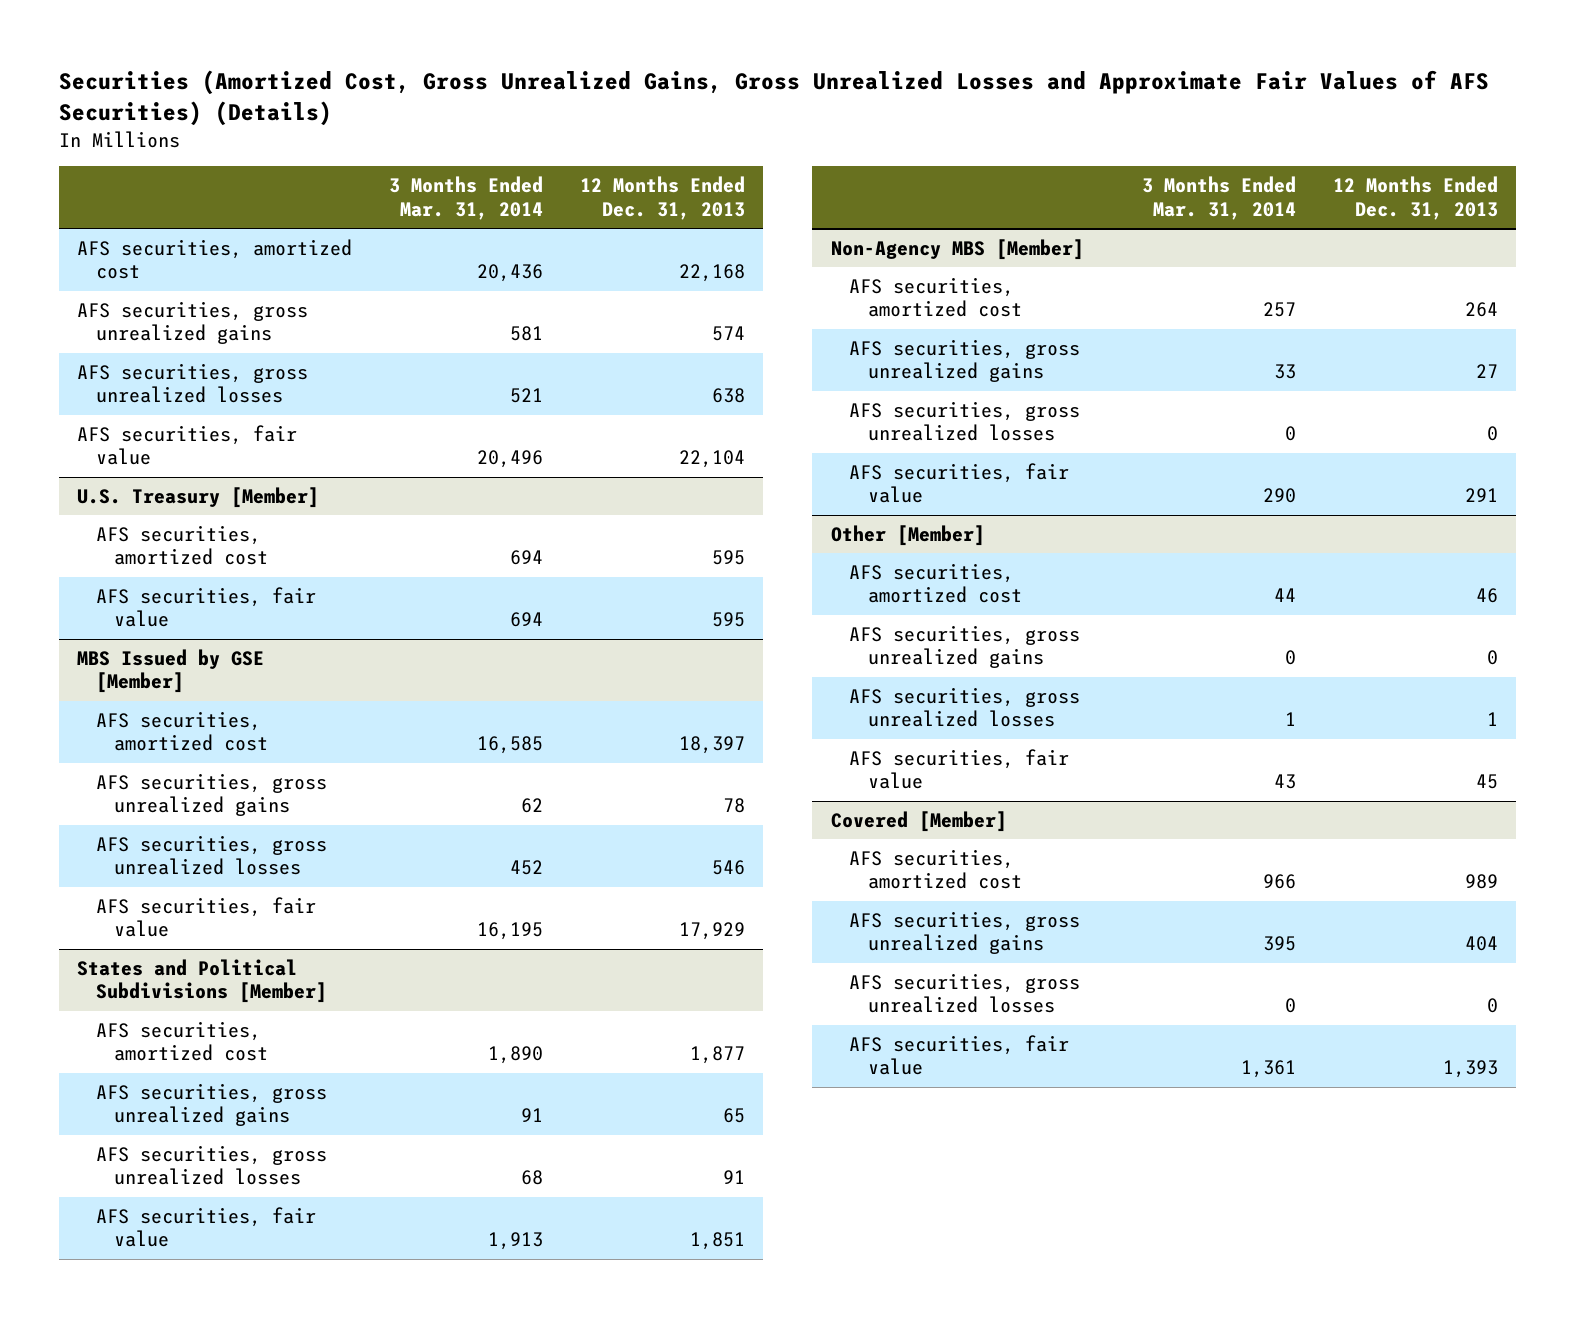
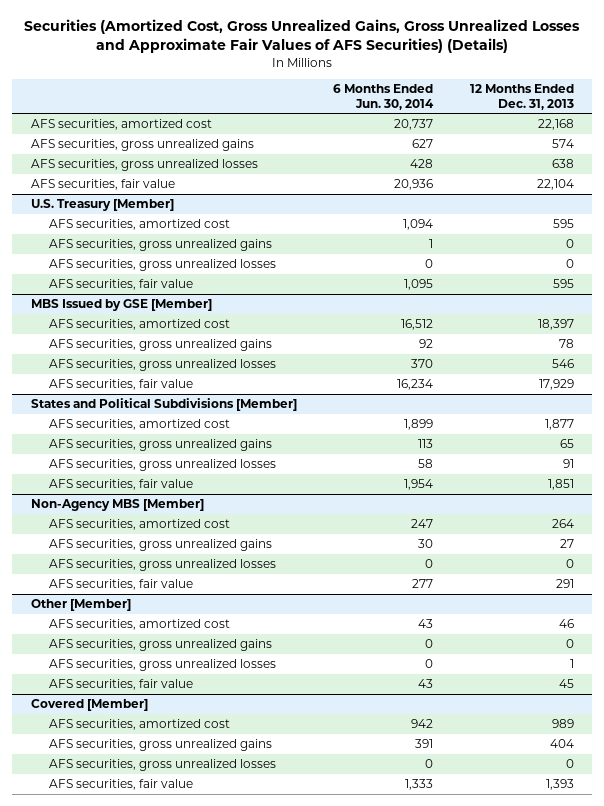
[388,176,543,220] 3 Months Ended Mar. 31, 2014 -> none
none -> [333,84,435,110] 6 Months Ended Jun. 30, 2014
none -> [49,239,273,252] AFS securities, gross unrealized gains
none -> [49,259,277,272] AFS securities, gross unrealized losses

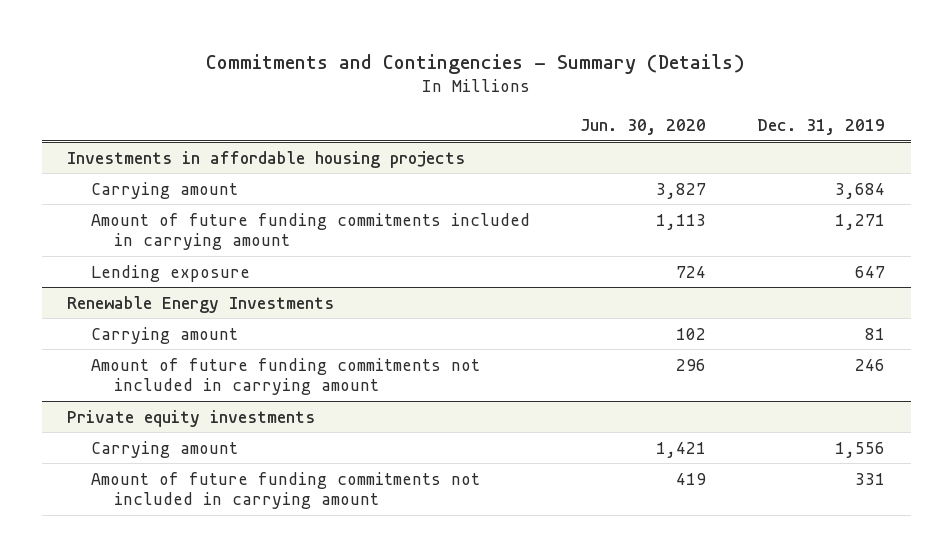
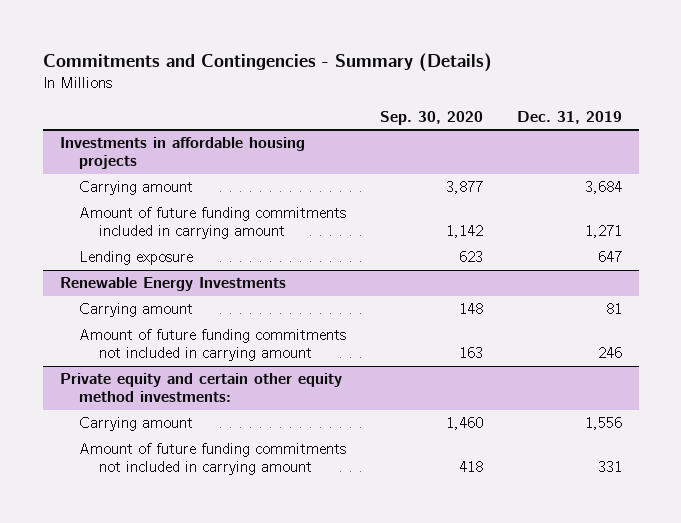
[580,119,707,136] Jun. 30, 2020 -> none
none -> [379,110,483,125] Sep. 30, 2020
[66,409,315,427] Private equity investments -> [59,373,342,403] Private equity and certain other equity method investments:

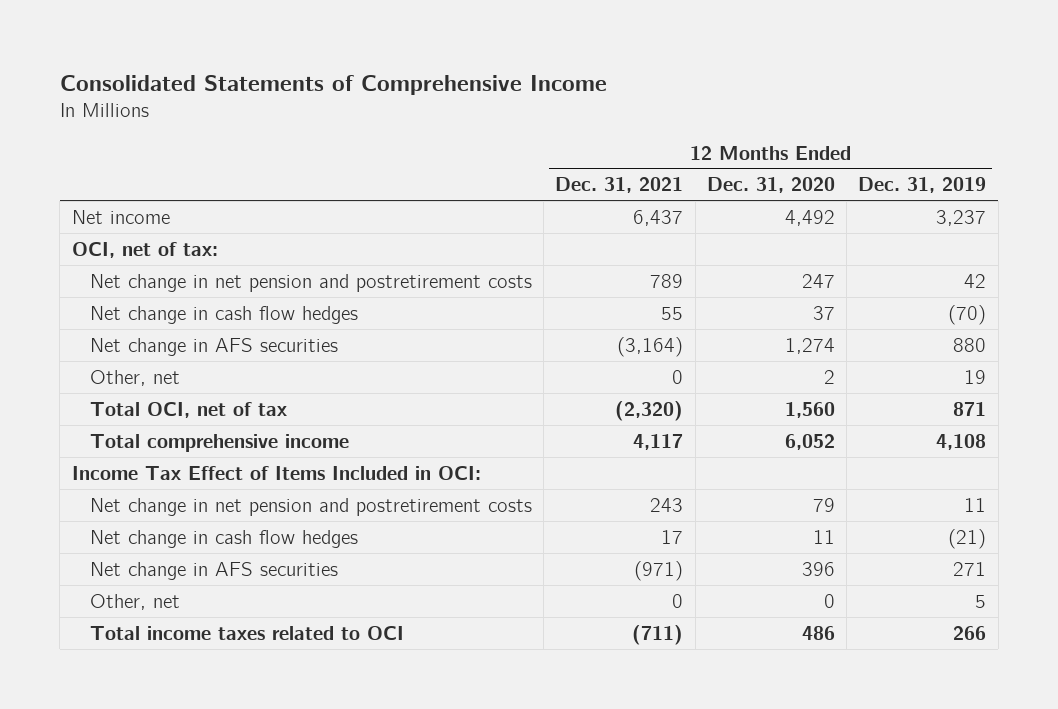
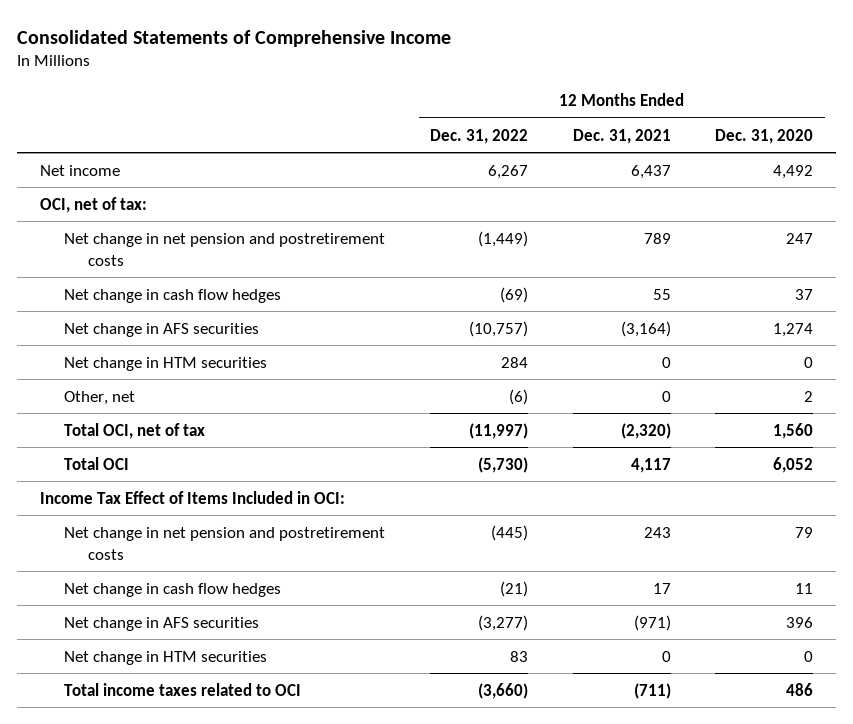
[858,177,987,194] Dec. 31, 2019 -> none
none -> [429,128,528,144] Dec. 31, 2022
none -> [63,356,267,371] Net change in HTM securities
[89,433,349,452] Total comprehensive income -> [63,456,129,470] Total OCI
[89,593,180,610] Other, net -> none
none -> [63,650,267,665] Net change in HTM securities

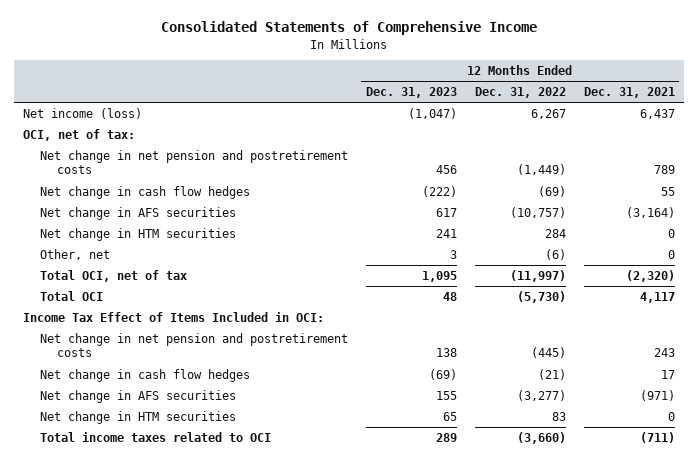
[715,128,814,144] Dec. 31, 2020 -> none
none -> [365,87,457,99] Dec. 31, 2023
[39,164,120,176] Net income -> [22,107,142,119] Net income (loss)

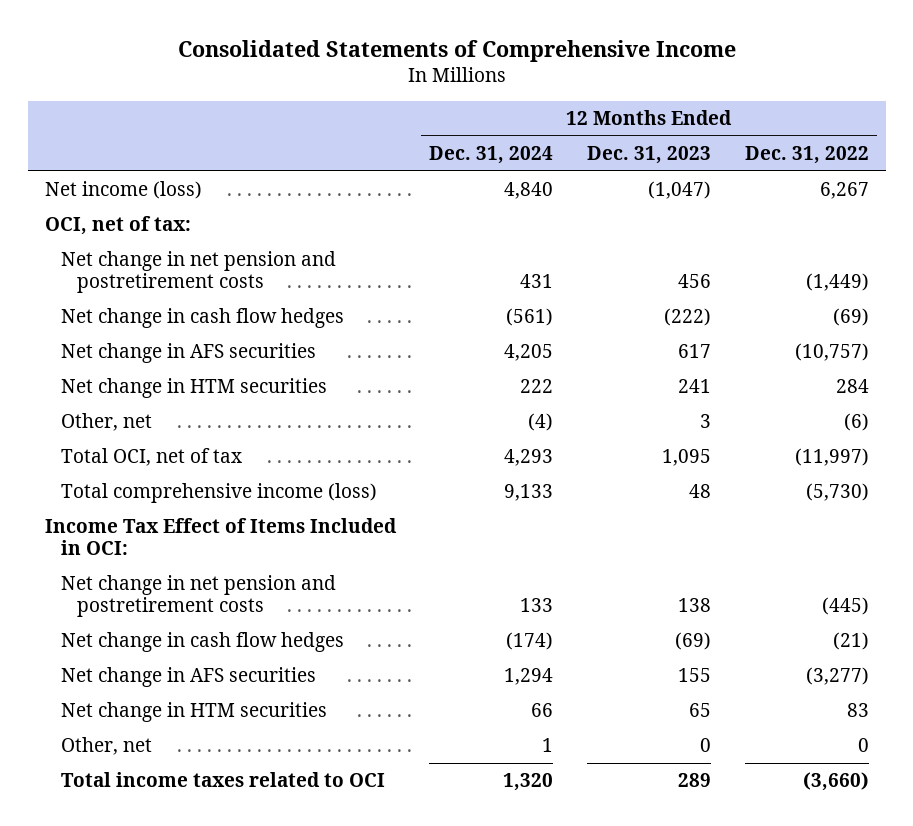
[583,87,675,99] Dec. 31, 2021 -> none
none -> [429,146,554,165] Dec. 31, 2024
[39,290,103,301] Total OCI -> [60,483,377,504] Total comprehensive income (loss)
none -> [60,737,152,756] Other, net

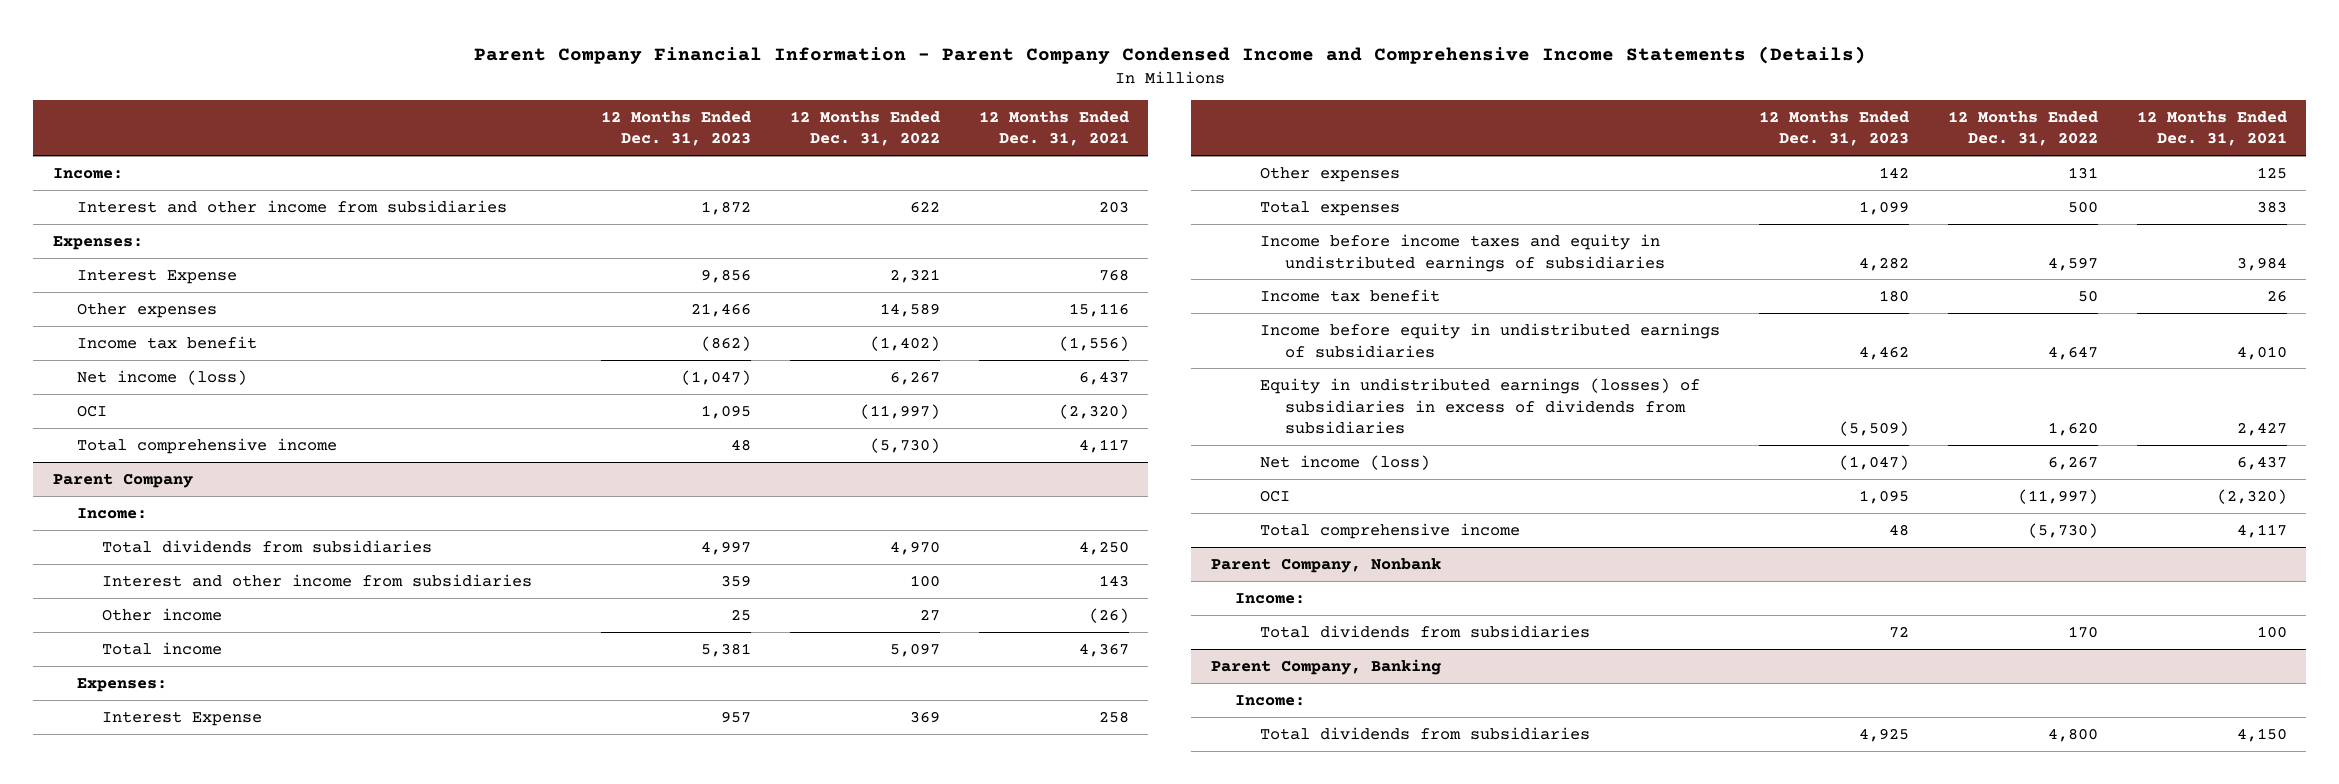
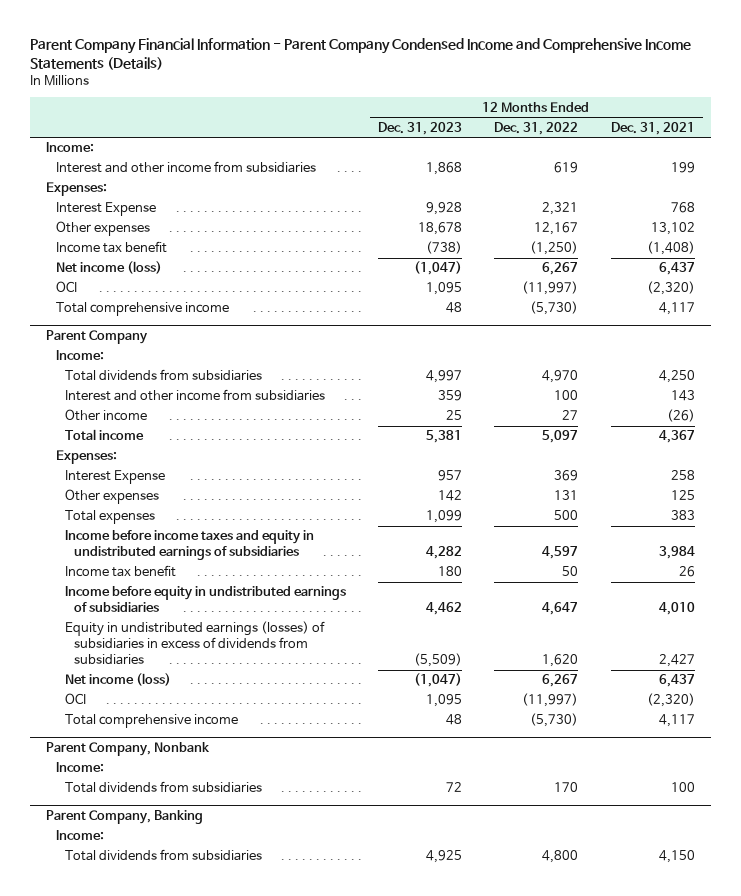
[701,200,752,215] 1,872 -> [426,162,463,176] 1,868
[910,200,941,213] 622 -> [554,162,579,174] 619
[1098,200,1129,213] 203 -> [670,162,695,174] 199
[701,268,752,283] 9,856 -> [426,202,463,216] 9,928
[691,302,752,317] 21,466 -> [418,222,463,236] 18,678
[880,302,941,317] 14,589 -> [534,222,579,236] 12,167
[1068,302,1129,317] 15,116 -> [650,222,695,236] 13,102
[701,335,752,351] (862) -> [426,241,463,255] (738)
[870,335,941,351] (1,402) -> [530,241,579,256] (1,250)
[1058,335,1129,351] (1,556) -> [646,241,695,256] (1,408)

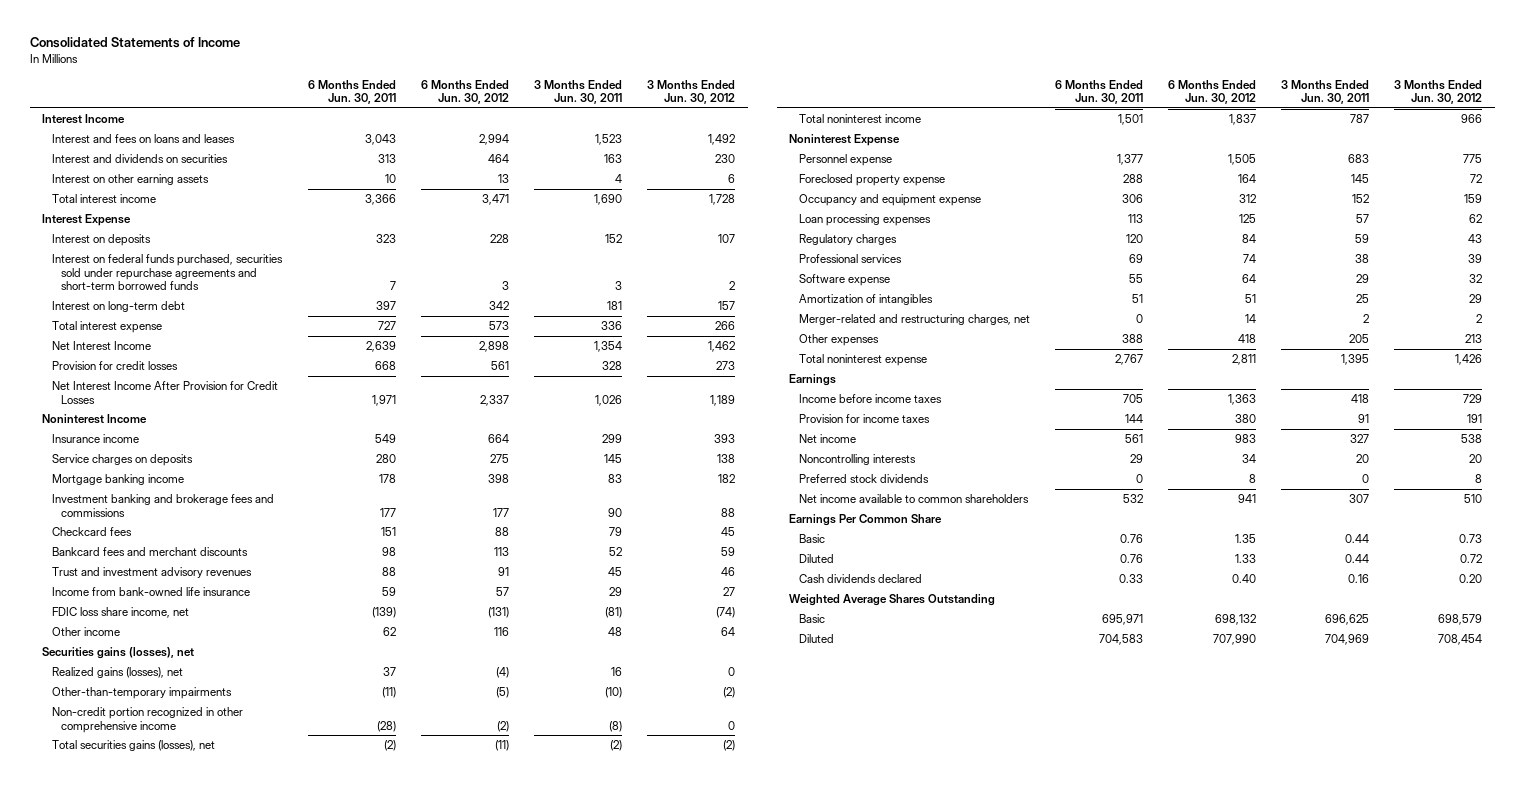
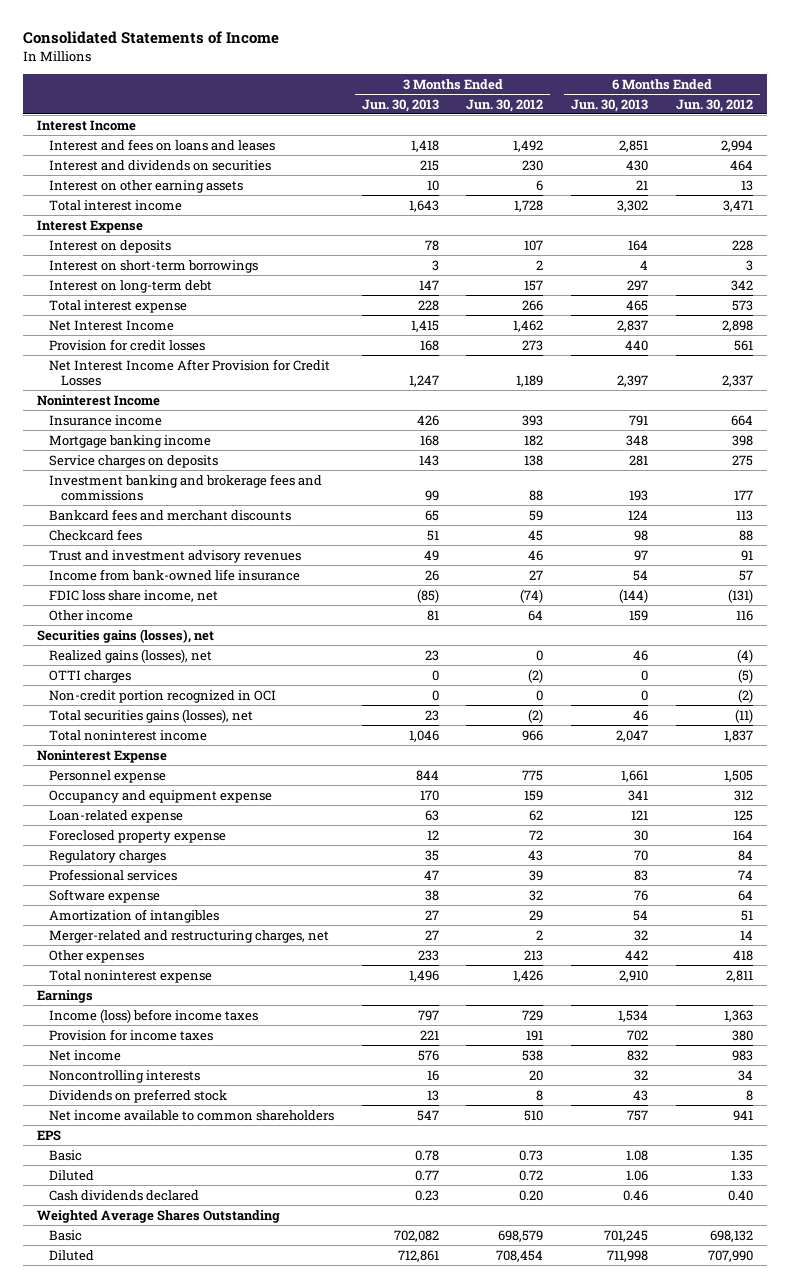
[307,79,396,104] 6 Months Ended Jun. 30, 2011 -> none
[534,79,623,104] 3 Months Ended Jun. 30, 2011 -> none
none -> [361,98,439,112] Jun. 30, 2013
none -> [571,98,649,112] Jun. 30, 2013
[51,254,283,290] Interest on federal funds purchased, securities sold under repurchase agreements and short-term borrowed funds -> [49,259,259,273] Interest on short-term borrowings
[51,454,193,467] Service charges on deposits -> [49,454,219,468] Service charges on deposits
[51,527,132,537] Checkcard fees -> [49,528,143,541] Checkcard fees
[51,687,232,700] Other-than-temporary impairments -> [49,669,132,683] OTTI charges
[51,707,243,733] Non-credit portion recognized in other comprehensive income -> [49,689,277,703] Non-credit portion recognized in OCI
[798,214,931,227] Loan processing expenses -> [49,809,184,823] Loan-related expense
[798,174,945,187] Foreclosed property expense -> [49,829,227,843] Foreclosed property expense
[798,394,942,404] Income before income taxes -> [49,1008,259,1023] Income (loss) before income taxes
[798,474,929,484] Preferred stock dividends -> [49,1088,228,1103] Dividends on preferred stock
[789,514,943,527] Earnings Per Common Share -> [36,1129,61,1141] EPS

